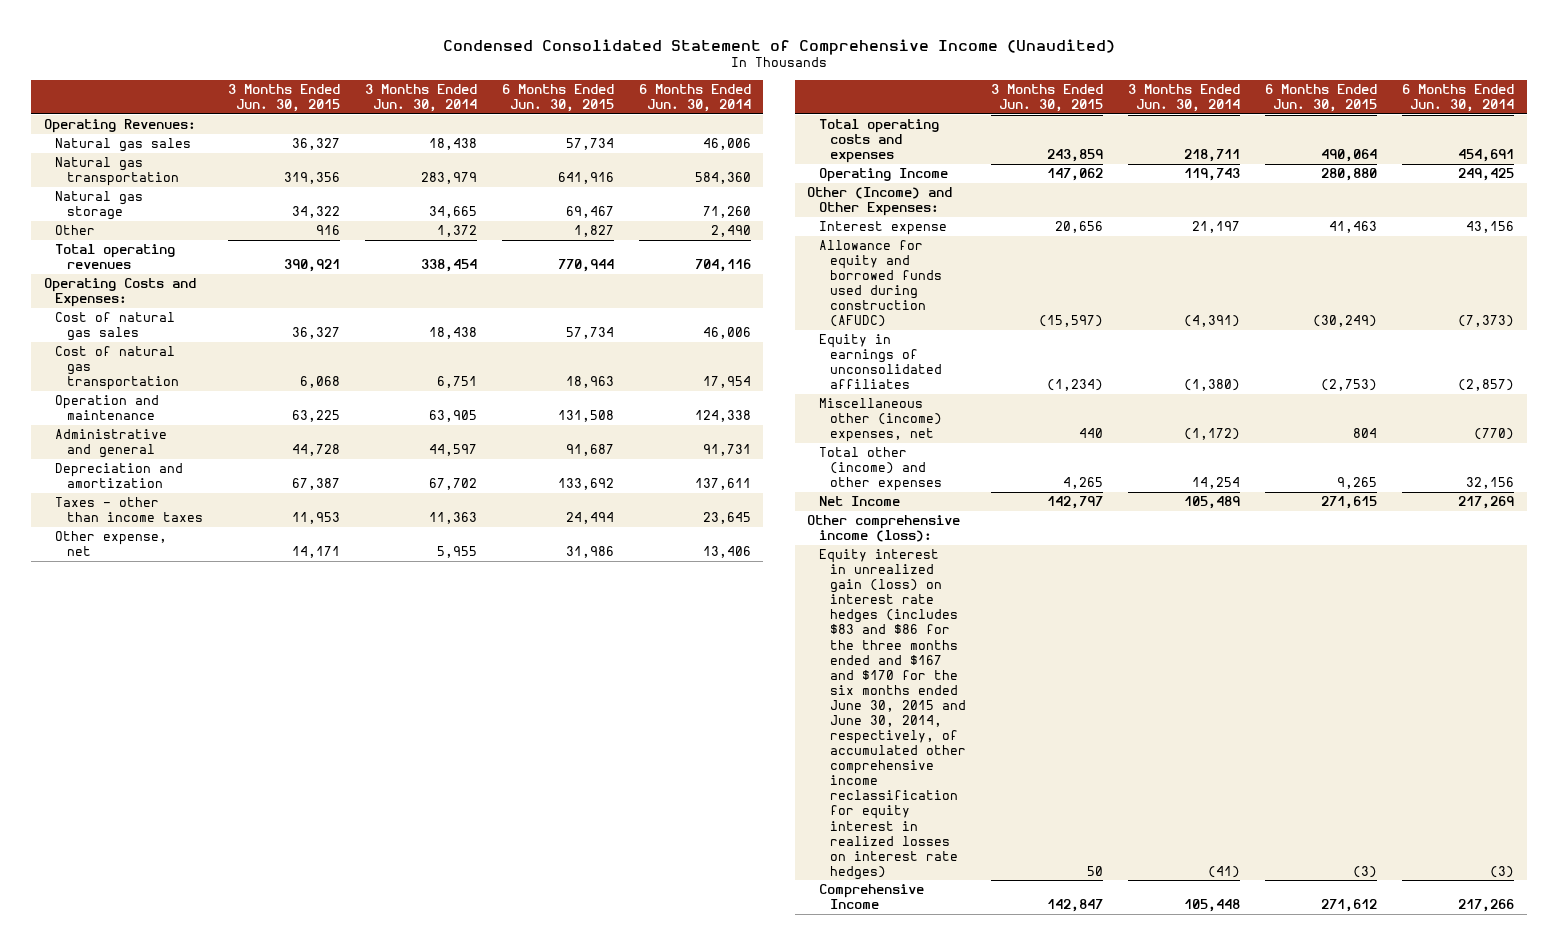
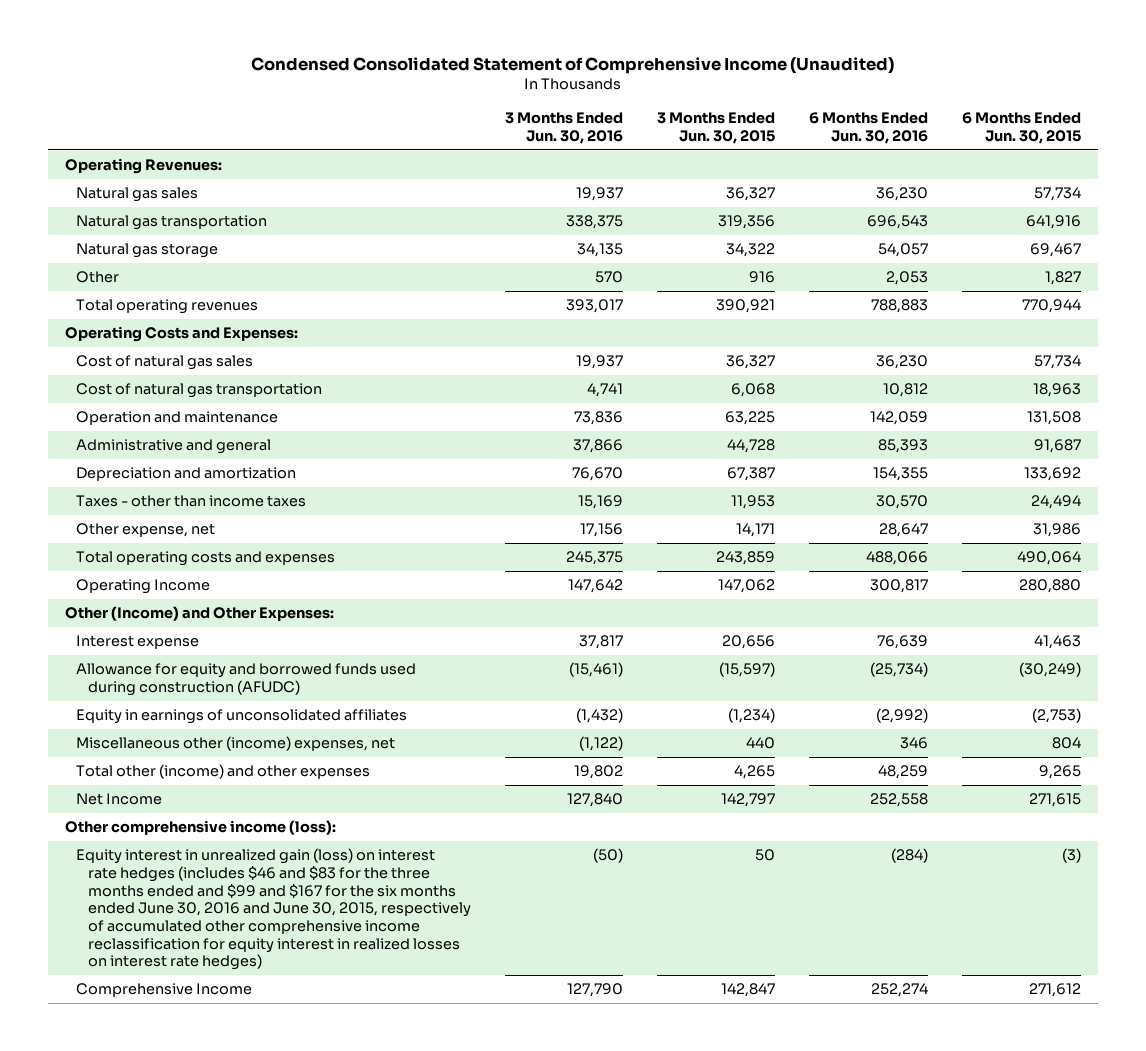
[364,83,477,113] 3 Months Ended Jun. 30, 2014 -> none
[638,83,751,113] 6 Months Ended Jun. 30, 2014 -> none
none -> [505,112,624,144] 3 Months Ended Jun. 30, 2016
none -> [809,112,929,144] 6 Months Ended Jun. 30, 2016
[818,549,967,880] Equity interest in unrealized gain (loss) on interest rate hedges (includes $83 and $86 for the three months ended and $167 and $170 for the six months ended June 30, 2015 and June 30, 2014, respectively, of accumulated other comprehensive income reclassification for equity interest in realized losses on interest rate hedges) -> [76,848,472,971] Equity interest in unrealized gain (loss) on interest rate hedges (includes $46 and $83 for the three months ended and $99 and $167 for the six months ended June 30, 2016 and June 30, 2015, respectively of accumulated other comprehensive income reclassification for equity interest in realized losses on interest rate hedges)

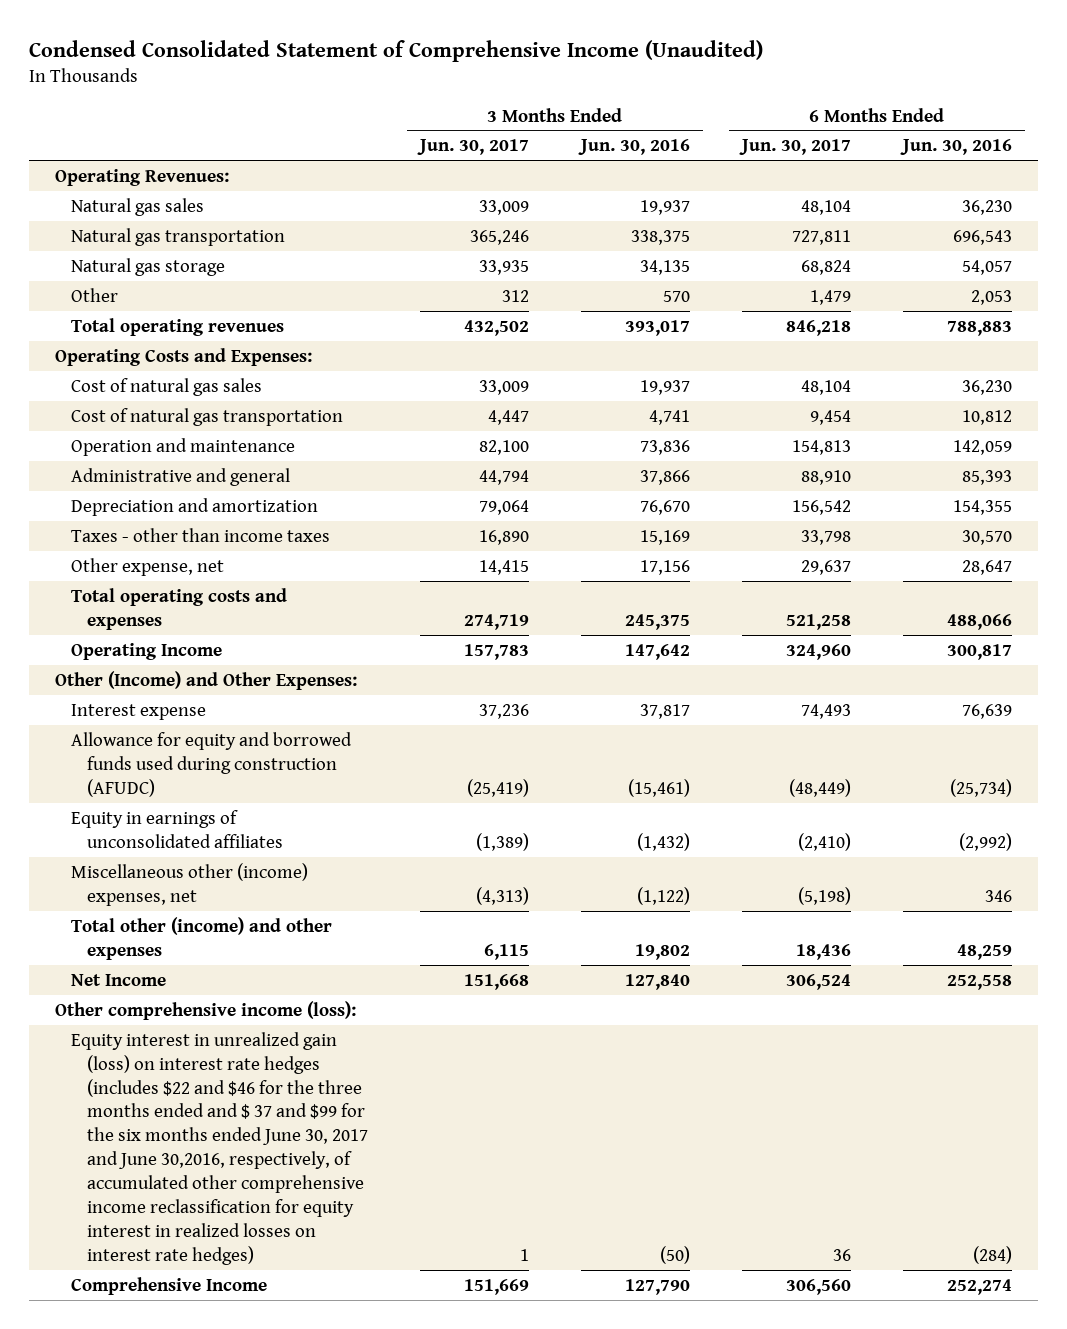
[657,112,776,144] 3 Months Ended Jun. 30, 2015 -> none
[962,112,1082,144] 6 Months Ended Jun. 30, 2015 -> none
none -> [417,139,530,156] Jun. 30, 2017
none -> [739,139,852,156] Jun. 30, 2017
[76,848,472,971] Equity interest in unrealized gain (loss) on interest rate hedges (includes $46 and $83 for the three months ended and $99 and $167 for the six months ended June 30, 2016 and June 30, 2015, respectively of accumulated other comprehensive income reclassification for equity interest in realized losses on interest rate hedges) -> [70,1031,369,1266] Equity interest in unrealized gain (loss) on interest rate hedges (includes $22 and $46 for the three months ended and $ 37 and $99 for the six months ended June 30, 2017 and June 30,2016, respectively, of accumulated other comprehensive income reclassification for equity interest in realized losses on interest rate hedges)

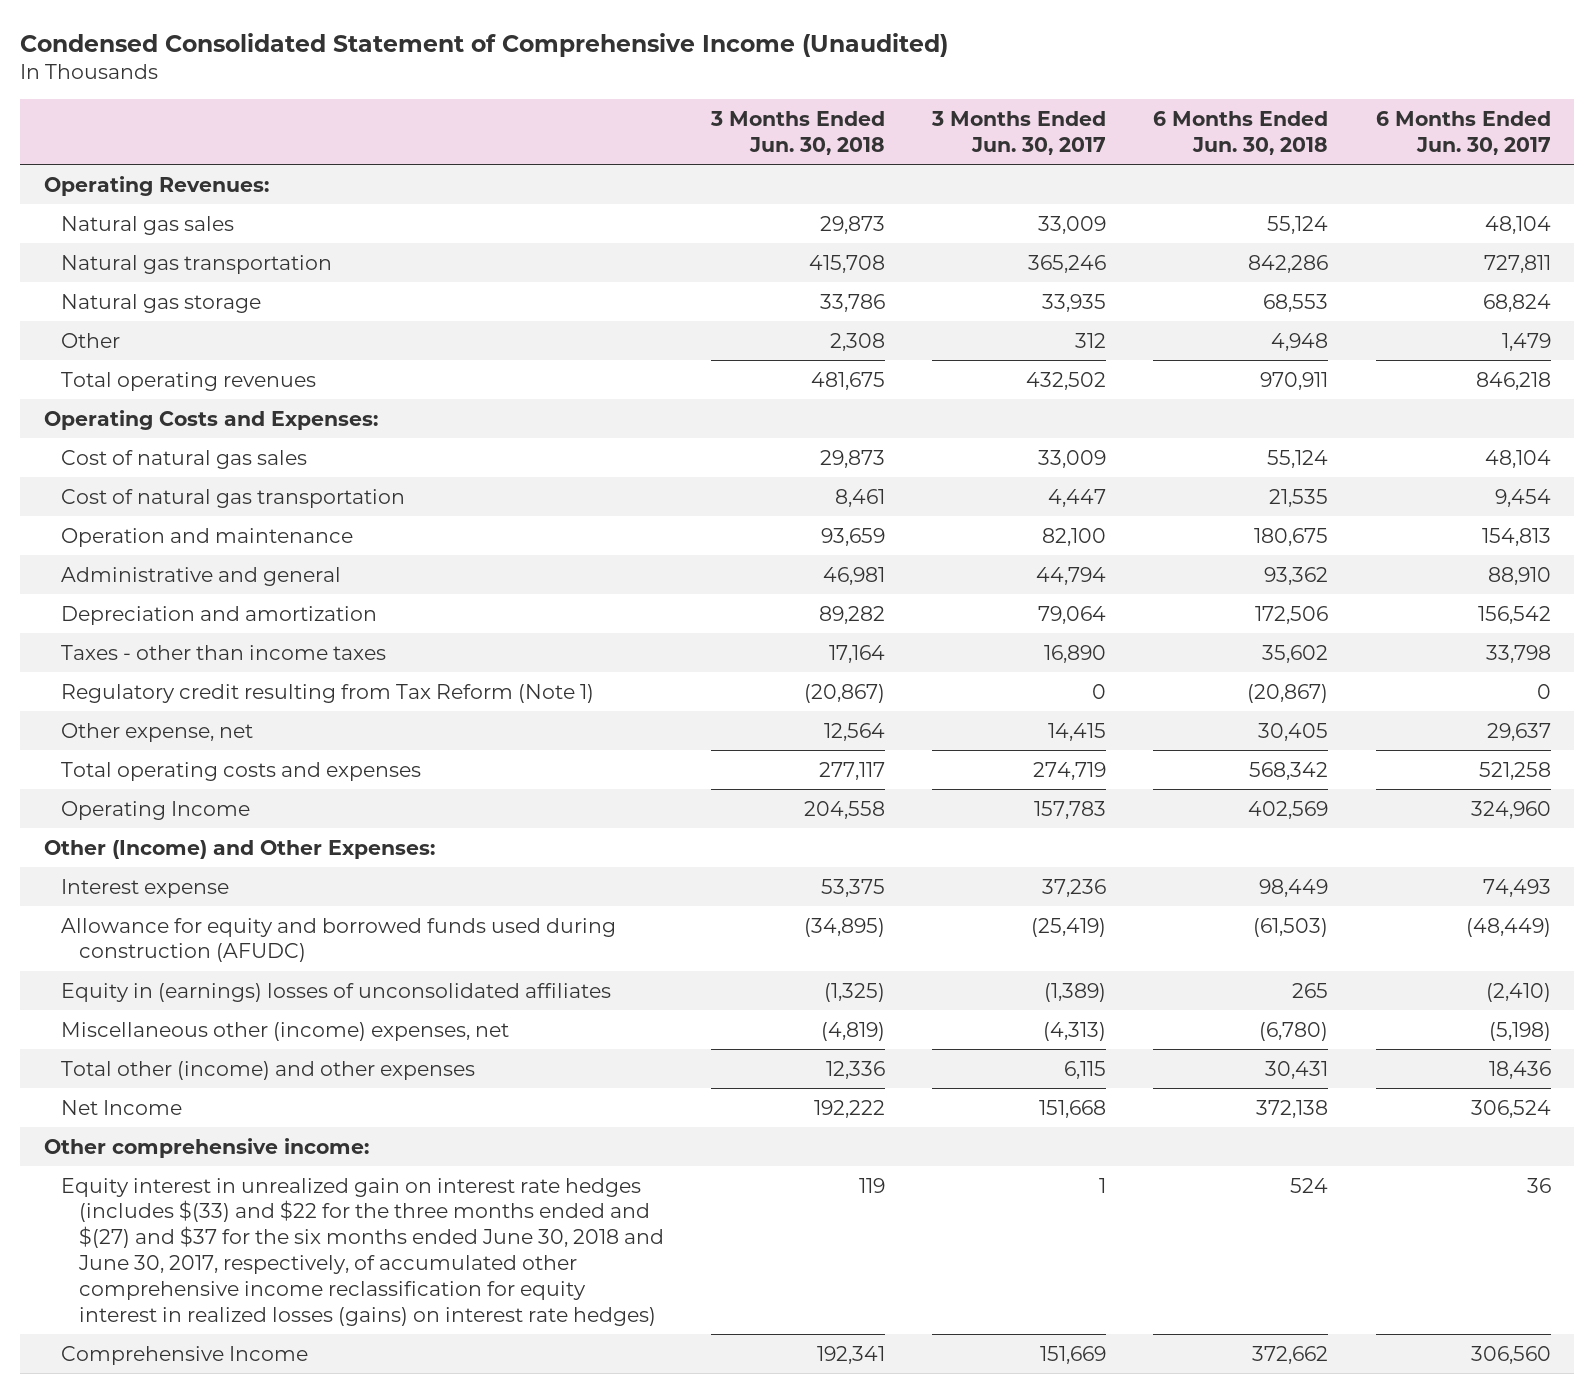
[578,139,691,156] Jun. 30, 2016 -> none
[899,139,1012,156] Jun. 30, 2016 -> none
none -> [709,110,885,155] 3 Months Ended Jun. 30, 2018
none -> [1153,110,1329,155] 6 Months Ended Jun. 30, 2018
none -> [61,683,595,703] Regulatory credit resulting from Tax Reform (Note 1)
[70,809,284,848] Equity in earnings of unconsolidated affiliates -> [61,982,612,1002] Equity in (earnings) losses of unconsolidated affiliates
[54,1000,356,1020] Other comprehensive income (loss): -> [43,1137,369,1158] Other comprehensive income:
[70,1031,369,1266] Equity interest in unrealized gain (loss) on interest rate hedges (includes $22 and $46 for the three months ended and $ 37 and $99 for the six months ended June 30, 2017 and June 30,2016, respectively, of accumulated other comprehensive income reclassification for equity interest in realized losses on interest rate hedges) -> [61,1177,664,1326] Equity interest in unrealized gain on interest rate hedges (includes $(33) and $22 for the three months ended and $(27) and $37 for the six months ended June 30, 2018 and June 30, 2017, respectively, of accumulated other comprehensive income reclassification for equity interest in realized losses (gains) on interest rate hedges)

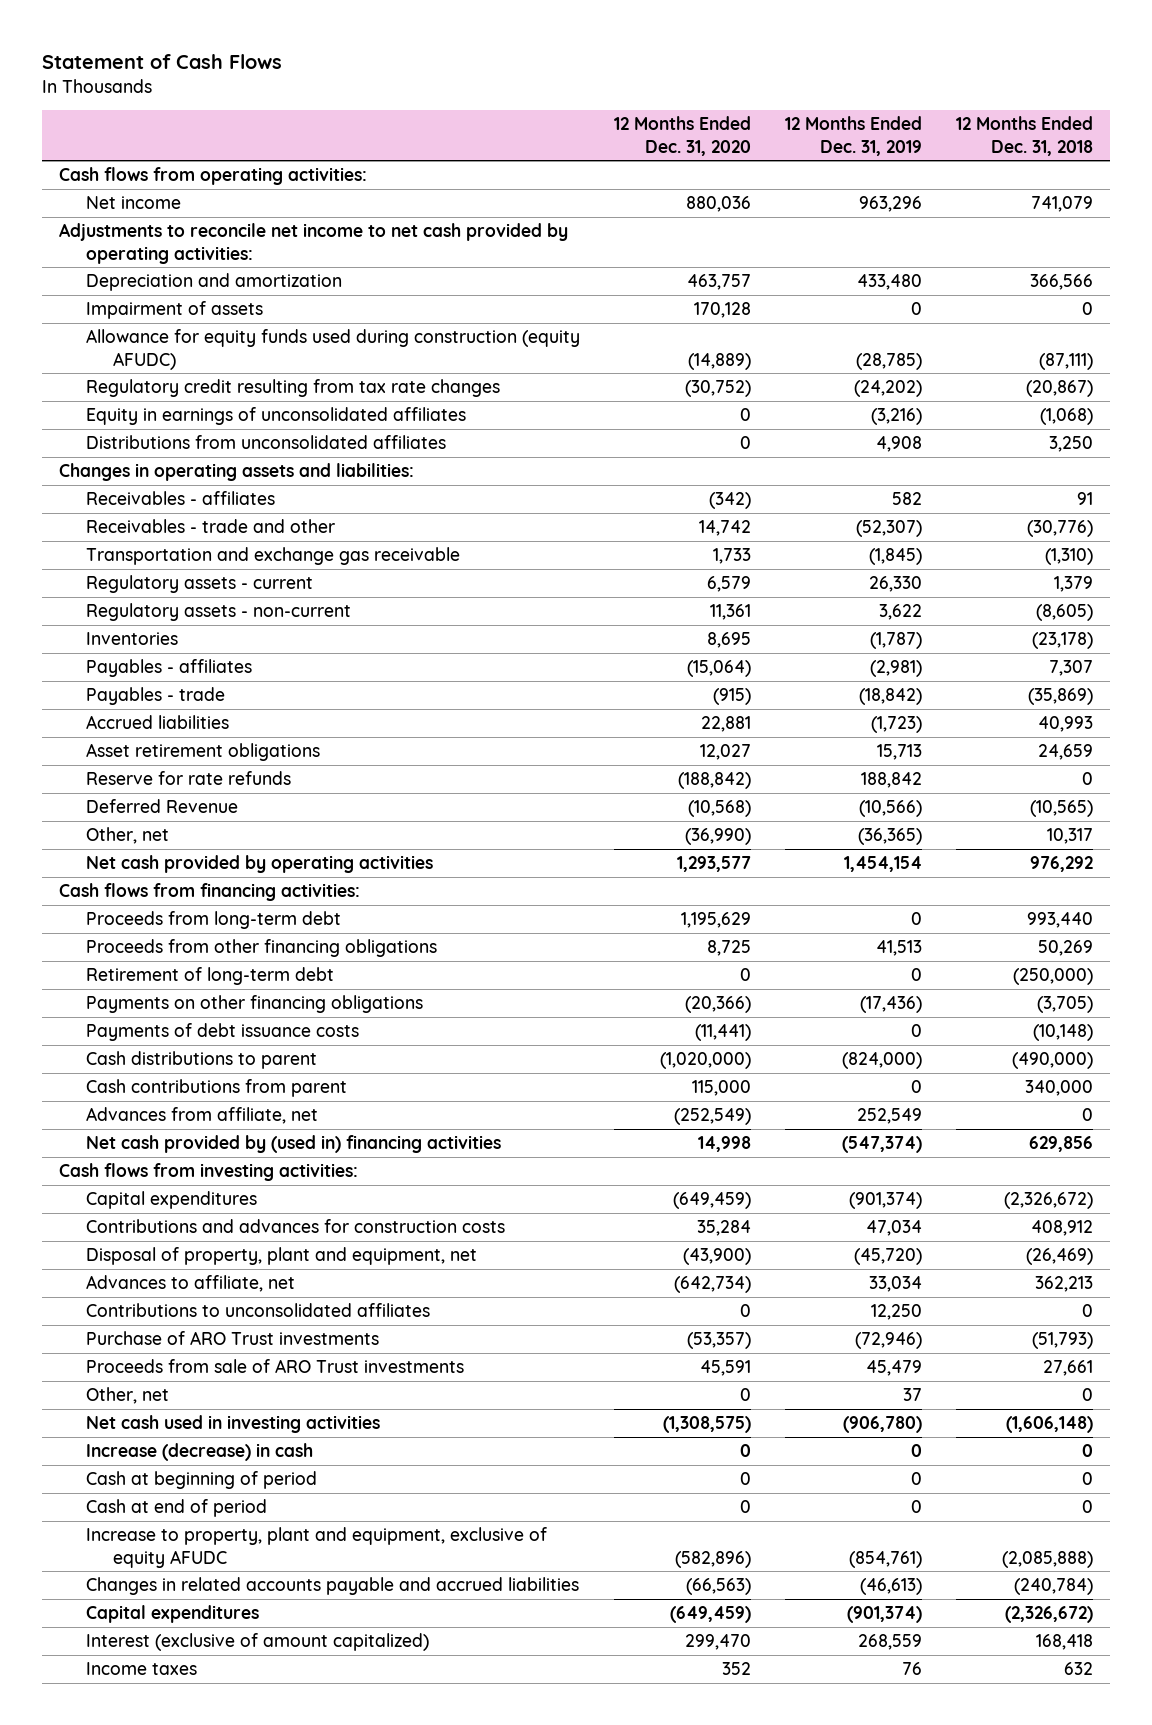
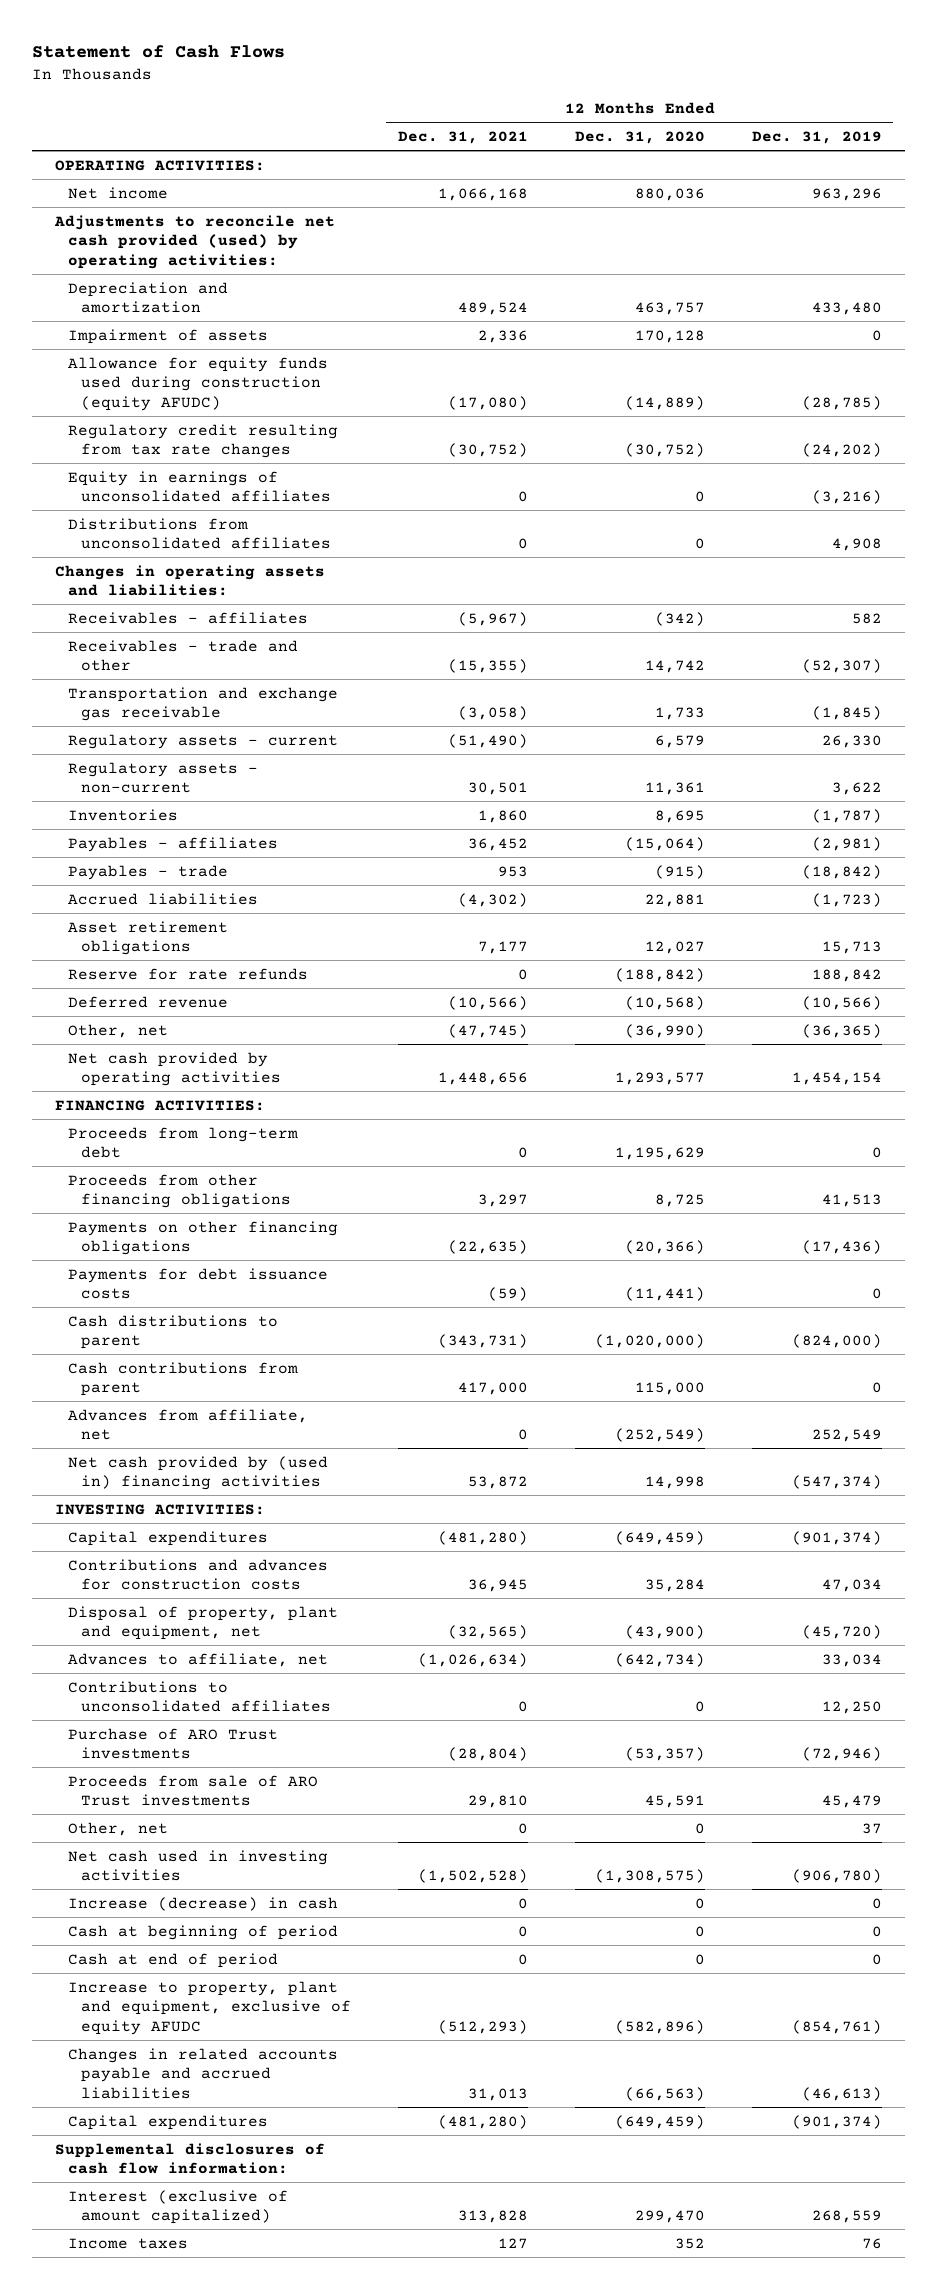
[955,116,1093,156] 12 Months Ended Dec. 31, 2018 -> none
none -> [398,131,529,145] Dec. 31, 2021
[59,167,368,186] Cash flows from operating activities: -> [55,159,266,171] OPERATING ACTIVITIES:
[59,223,569,264] Adjustments to reconcile net income to net cash provided by operating activities: -> [54,214,336,269] Adjustments to reconcile net cash provided (used) by operating activities:
[85,799,238,814] Deferred Revenue -> [68,995,229,1008] Deferred revenue
[59,883,361,902] Cash flows from financing activities: -> [55,1099,266,1111] FINANCING ACTIVITIES:
[85,967,334,986] Retirement of long-term debt -> none
[85,1023,359,1042] Payments of debt issuance costs -> [68,1267,329,1300] Payments for debt issuance costs
[59,1163,359,1182] Cash flows from investing activities: -> [55,1503,266,1515] INVESTING ACTIVITIES:
none -> [55,2142,326,2175] Supplemental disclosures of cash flow information:

